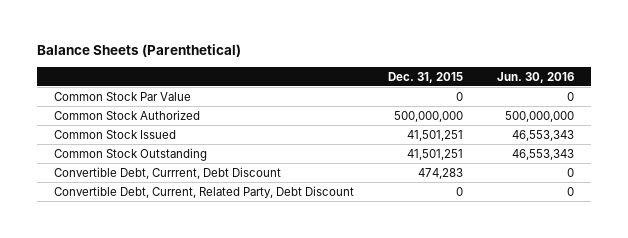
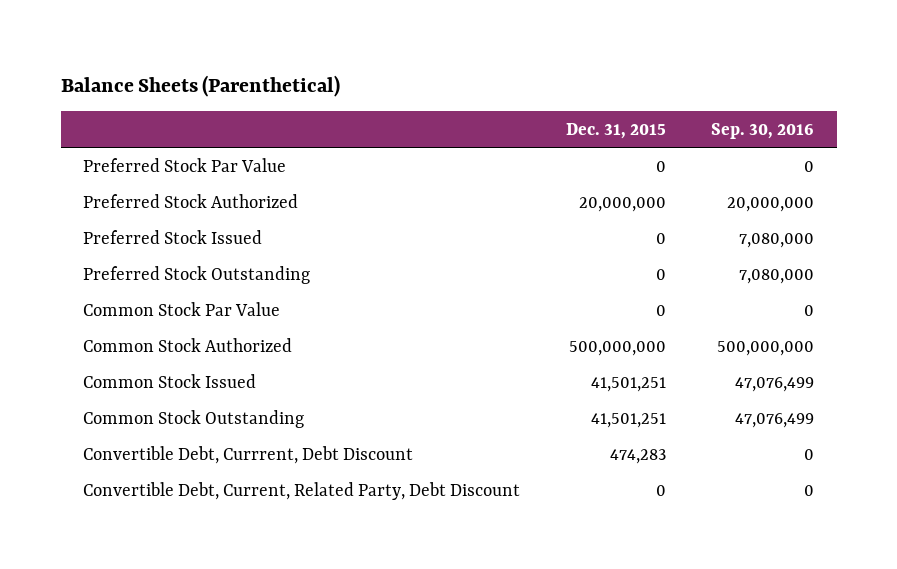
[496,71,574,83] Jun. 30, 2016 -> none
none -> [710,123,814,140] Sep. 30, 2016
none -> [83,157,287,172] Preferred Stock Par Value
none -> [83,193,299,208] Preferred Stock Authorized
none -> [83,229,263,244] Preferred Stock Issued
none -> [83,265,311,284] Preferred Stock Outstanding

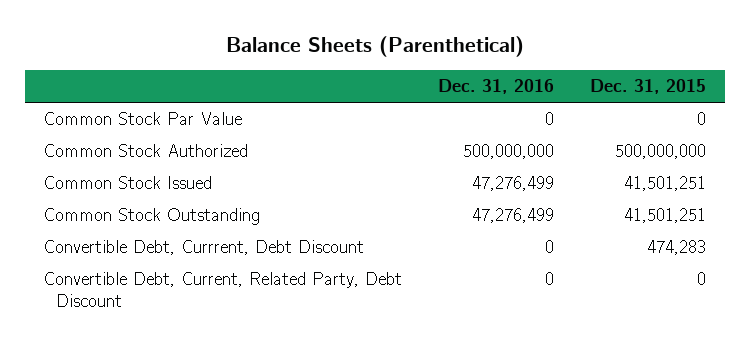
[710,123,814,140] Sep. 30, 2016 -> none
none -> [438,79,555,95] Dec. 31, 2016
[83,157,287,172] Preferred Stock Par Value -> none
[83,193,299,208] Preferred Stock Authorized -> none
[83,229,263,244] Preferred Stock Issued -> none
[83,265,311,284] Preferred Stock Outstanding -> none

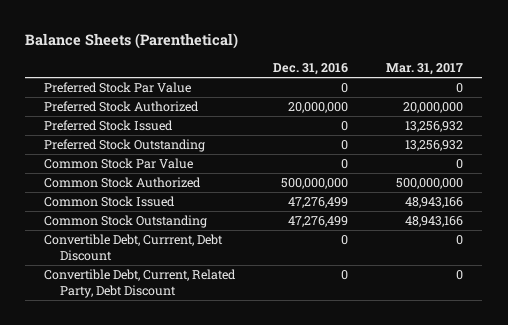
[590,79,707,95] Dec. 31, 2015 -> none
none -> [386,63,464,76] Mar. 31, 2017
none -> [44,82,192,94] Preferred Stock Par Value
none -> [44,101,200,113] Preferred Stock Authorized
none -> [44,120,174,132] Preferred Stock Issued
none -> [44,139,206,153] Preferred Stock Outstanding

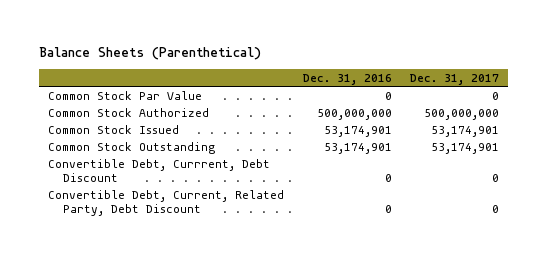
[386,63,464,76] Mar. 31, 2017 -> none
none -> [410,73,500,85] Dec. 31, 2017
[44,82,192,94] Preferred Stock Par Value -> none
[44,101,200,113] Preferred Stock Authorized -> none
[44,120,174,132] Preferred Stock Issued -> none
[44,139,206,153] Preferred Stock Outstanding -> none
[288,197,349,209] 47,276,499 -> [323,125,392,137] 53,174,901
[288,216,349,228] 47,276,499 -> [323,142,392,154] 53,174,901

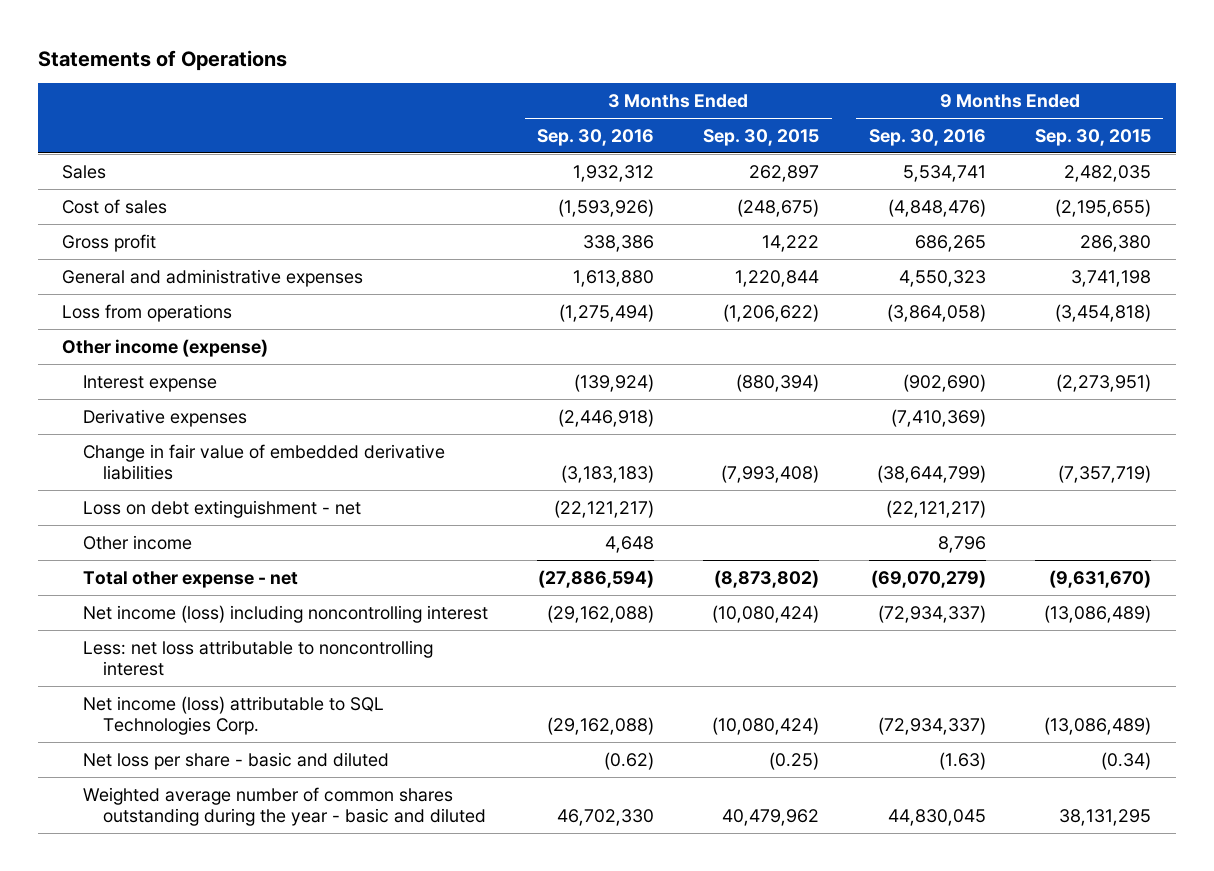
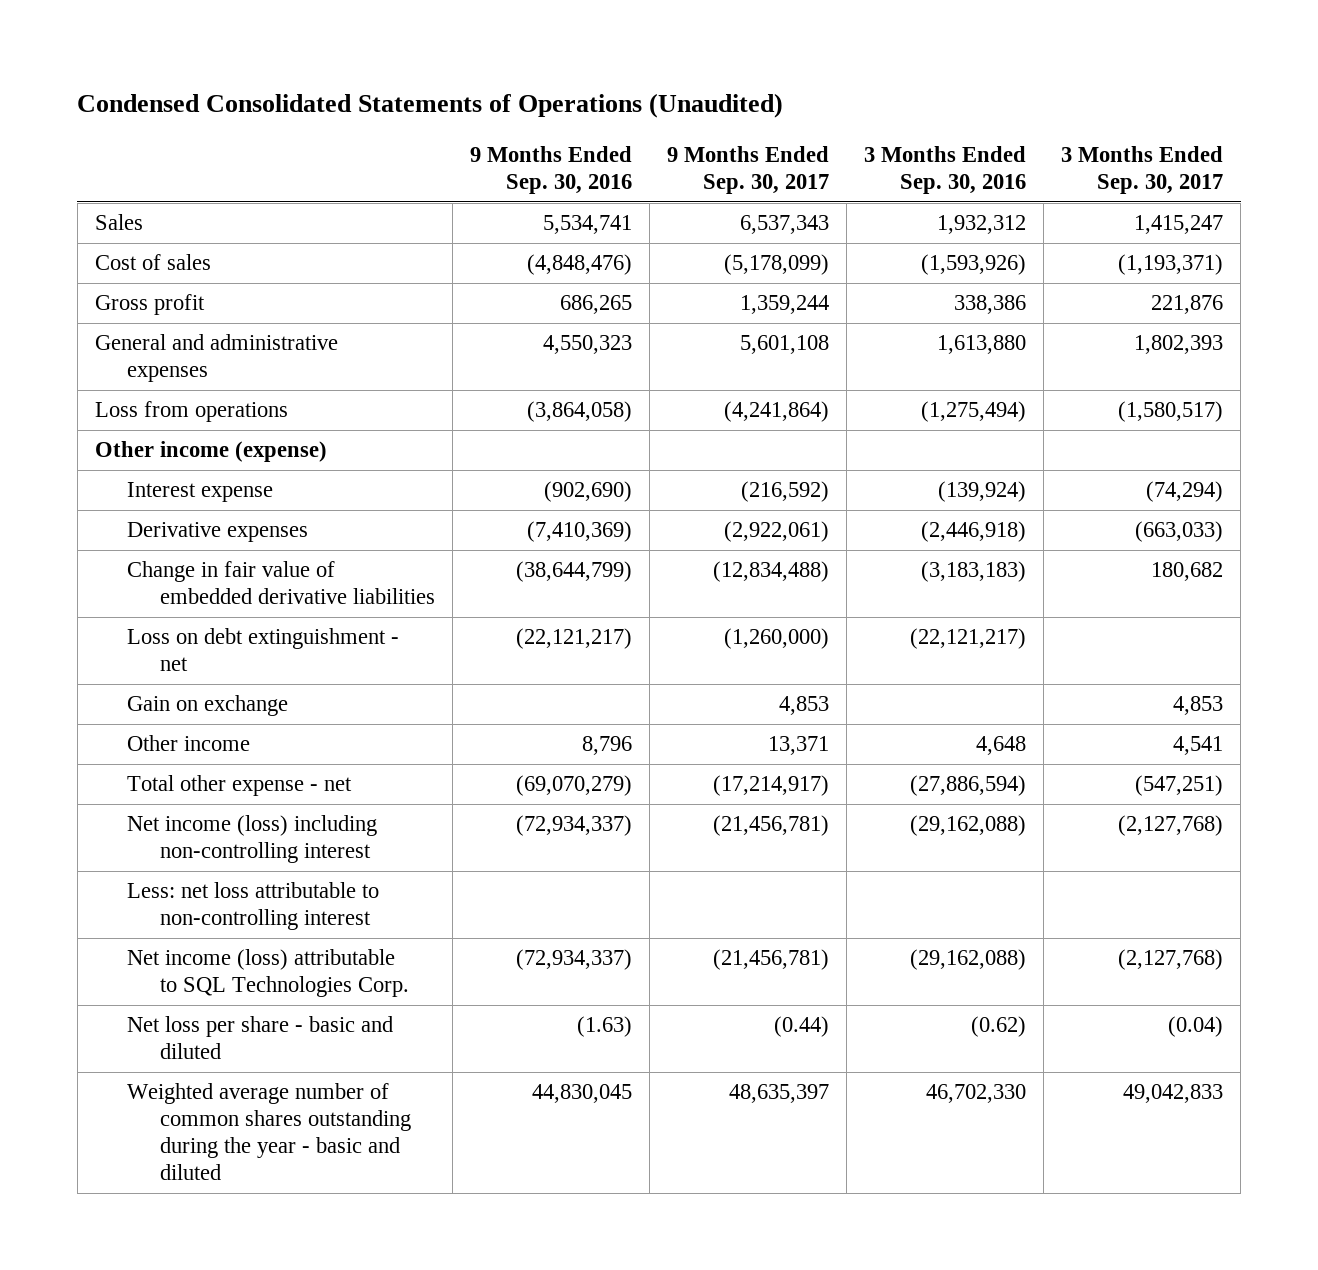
[37,49,287,71] Statements of Operations -> [77,92,784,118] Condensed Consolidated Statements of Operations (Unaudited)
[703,128,820,146] Sep. 30, 2015 -> none
[1035,128,1152,146] Sep. 30, 2015 -> none
none -> [667,145,830,194] 9 Months Ended Sep. 30, 2017
none -> [1061,145,1224,194] 3 Months Ended Sep. 30, 2017
none -> [127,695,289,717] Gain on exchange
[82,604,488,623] Net income (loss) including noncontrolling interest -> [127,815,378,864] Net income (loss) including non-controlling interest
[82,639,433,677] Less: net loss attributable to noncontrolling interest -> [127,882,380,931] Less: net loss attributable to non-controlling interest

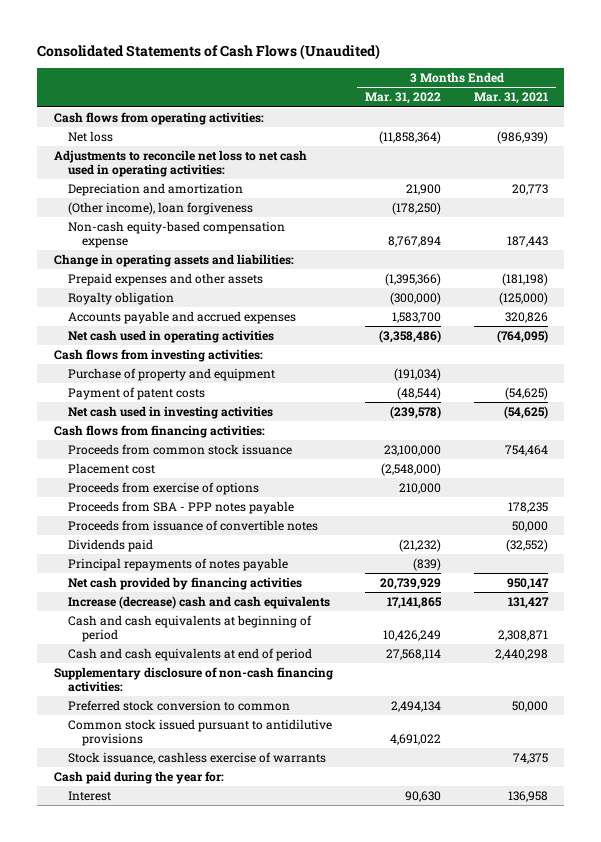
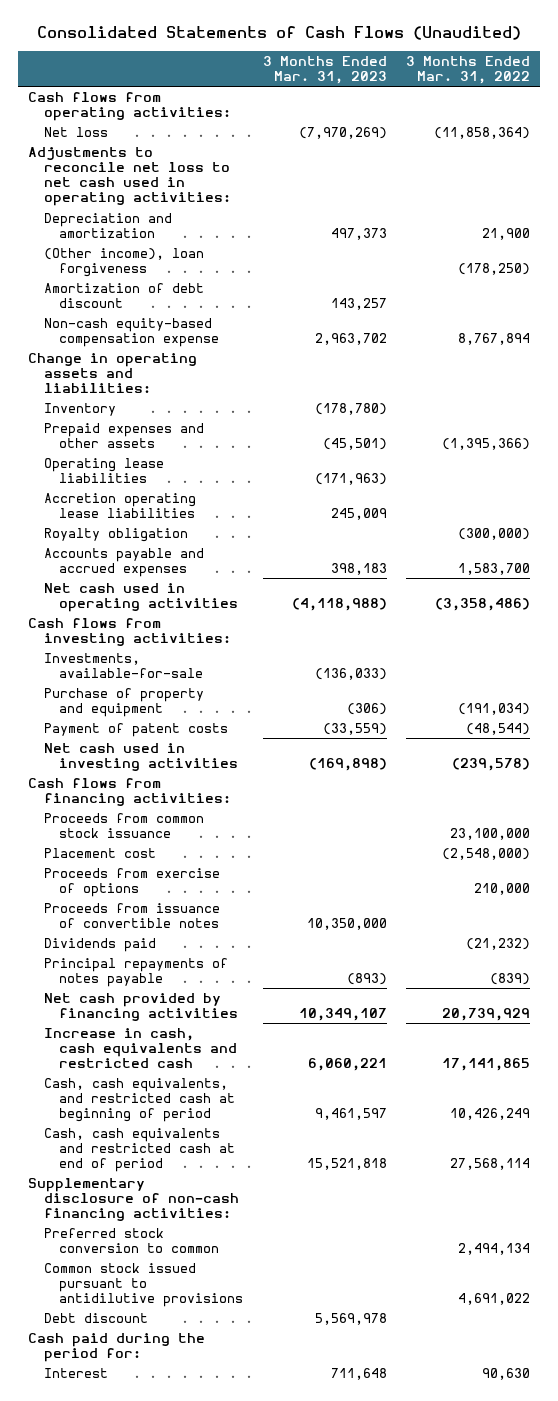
[473,92,548,105] Mar. 31, 2021 -> none
none -> [262,55,387,85] 3 Months Ended Mar. 31, 2023
none -> [43,282,204,309] Amortization of debt discount
none -> [43,402,116,416] Inventory
none -> [43,457,164,484] Operating lease liabilities
none -> [43,492,196,519] Accretion operating lease liabilities
none -> [43,652,204,679] Investments, available-for-sale
[67,501,294,515] Proceeds from SBA - PPP notes payable -> none
[67,596,330,610] Increase (decrease) cash and cash equivalents -> [43,1027,238,1069] Increase in cash, cash equivalents and restricted cash
[67,615,312,642] Cash and cash equivalents at beginning of period -> [43,1077,236,1123] Cash, cash equivalents, and restricted cash at beginning of period
[67,648,312,662] Cash and cash equivalents at end of period -> [43,1127,236,1173] Cash, cash equivalents and restricted cash at end of period
[67,752,326,765] Stock issuance, cashless exercise of warrants -> none
none -> [43,1312,148,1323] Debt discount
[53,771,224,785] Cash paid during the year for: -> [27,1332,205,1363] Cash paid during the period for:

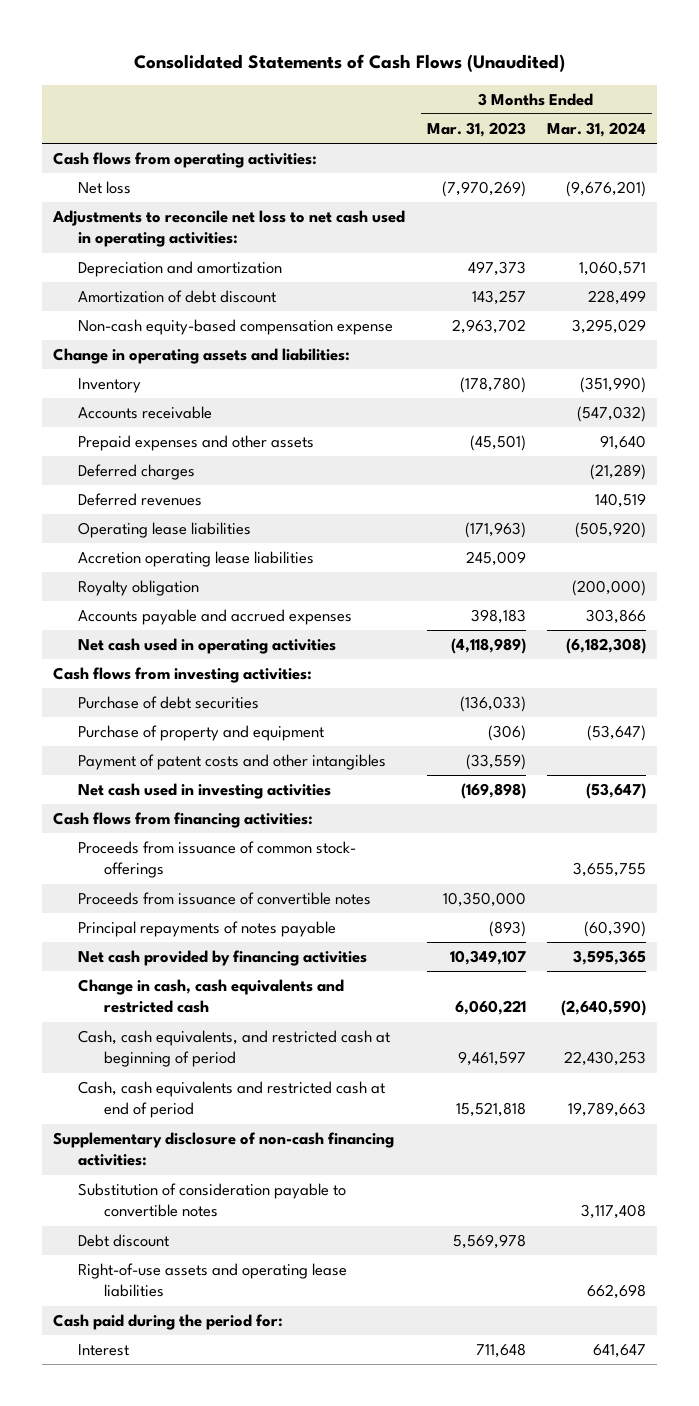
[406,55,531,85] 3 Months Ended Mar. 31, 2022 -> none
none -> [547,122,647,138] Mar. 31, 2024
[43,247,204,278] (Other income), loan forgiveness -> none
none -> [78,406,213,420] Accounts receivable
none -> [78,464,196,481] Deferred charges
none -> [78,493,203,507] Deferred revenues
[291,598,387,612] (4,118,988) -> [450,638,526,655] (4,118,989)
[43,652,204,679] Investments, available-for-sale -> [78,696,260,710] Purchase of debt securities
[43,722,228,737] Payment of patent costs -> [78,754,387,771] Payment of patent costs and other intangibles
[43,847,156,858] Placement cost -> none
[43,867,220,898] Proceeds from exercise of options -> none
[43,812,204,839] Proceeds from common stock issuance -> [78,841,357,879] Proceeds from issuance of common stock- offerings
[43,937,156,952] Dividends paid -> none
[43,1027,238,1069] Increase in cash, cash equivalents and restricted cash -> [78,979,345,1014] Change in cash, cash equivalents and restricted cash
[43,1227,220,1254] Preferred stock conversion to common -> none
[43,1262,244,1308] Common stock issued pursuant to antidilutive provisions -> none
none -> [78,1183,347,1218] Substitution of consideration payable to convertible notes
none -> [78,1263,348,1298] Right-of-use assets and operating lease liabilities

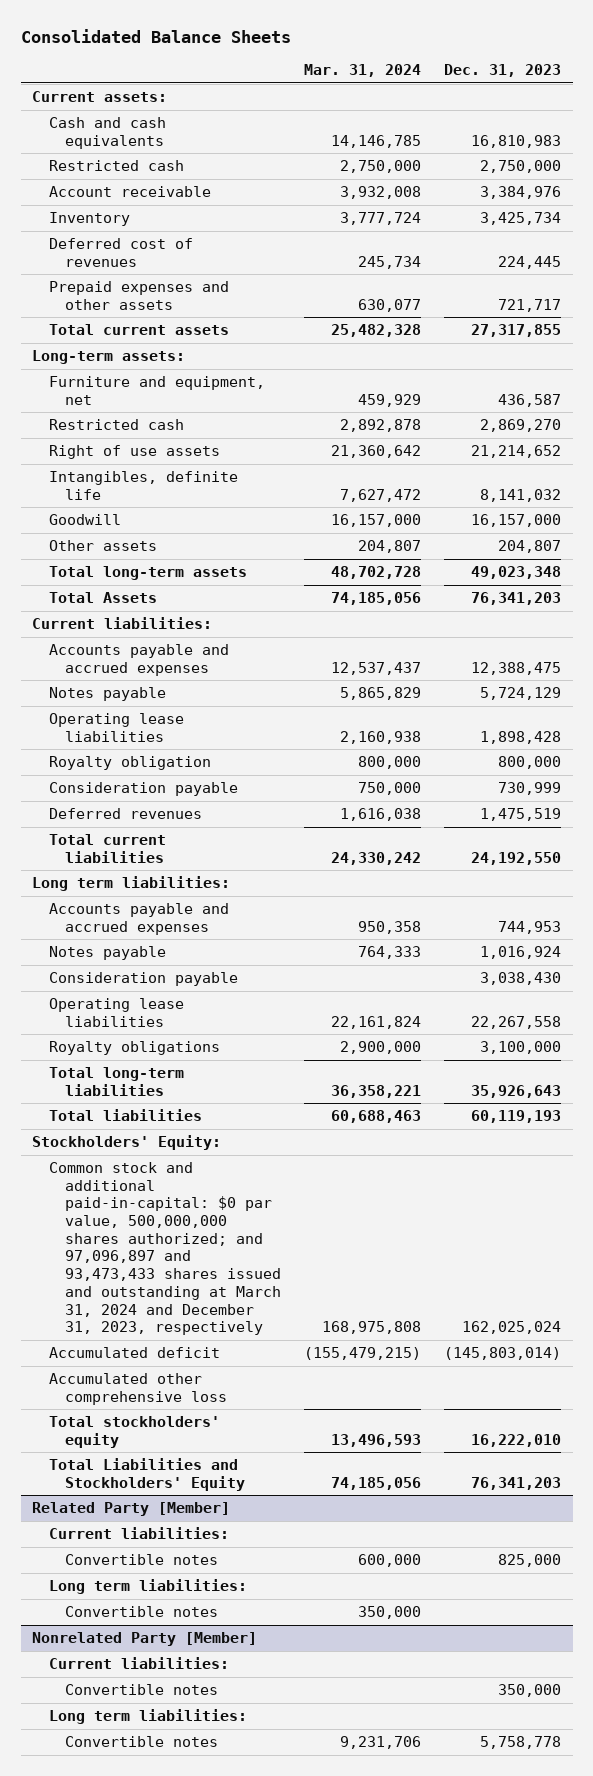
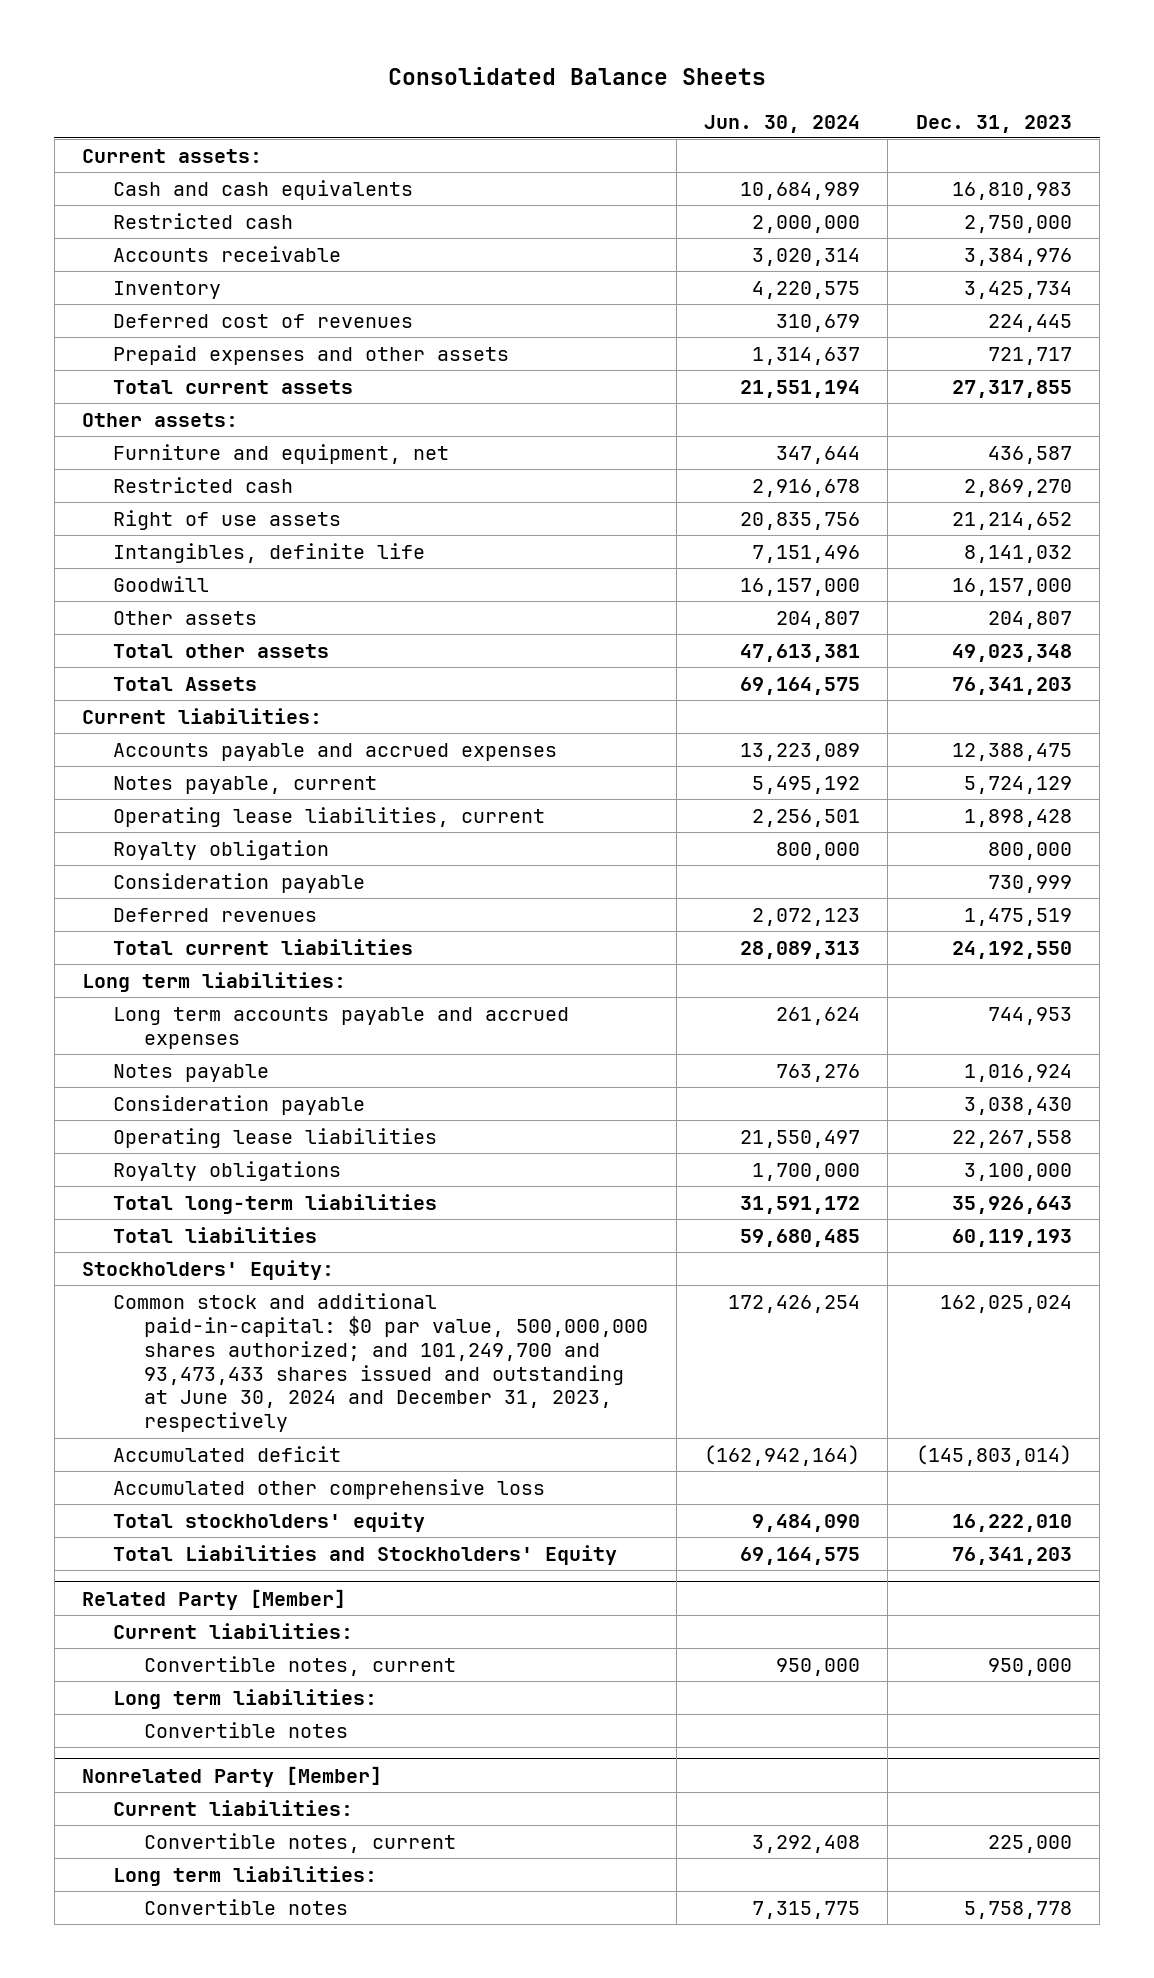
[304,64,422,78] Mar. 31, 2024 -> none
none -> [703,114,860,133] Jun. 30, 2024
[48,186,211,198] Account receivable -> [113,245,342,262] Accounts receivable
[32,350,186,365] Long-term assets: -> [82,412,239,427] Other assets:
[48,566,247,581] Total long-term assets -> [113,643,330,658] Total other assets
[48,687,166,702] Notes payable -> [113,775,378,794] Notes payable, current
[48,713,184,742] Operating lease liabilities -> [113,806,546,827] Operating lease liabilities, current
[48,903,229,935] Accounts payable and accrued expenses -> [113,1006,570,1049] Long term accounts payable and accrued expenses
[48,1162,282,1336] Common stock and additional paid-in-capital: $0 par value, 500,000,000 shares authorized; and 97,096,897 and 93,473,433 shares issued and outstanding at March 31, 2024 and December 31, 2023, respectively -> [113,1292,649,1433] Common stock and additional paid-in-capital: $0 par value, 500,000,000 shares authorized; and 101,249,700 and 93,473,433 shares issued and outstanding at June 30, 2024 and December 31, 2023, respectively
[65,1554,219,1566] Convertible notes -> [144,1655,457,1676] Convertible notes, current
[498,1554,562,1568] 825,000 -> [987,1657,1072,1676] 950,000
[65,1684,219,1696] Convertible notes -> [144,1832,457,1853] Convertible notes, current
[498,1684,562,1698] 350,000 -> [987,1834,1072,1853] 225,000

